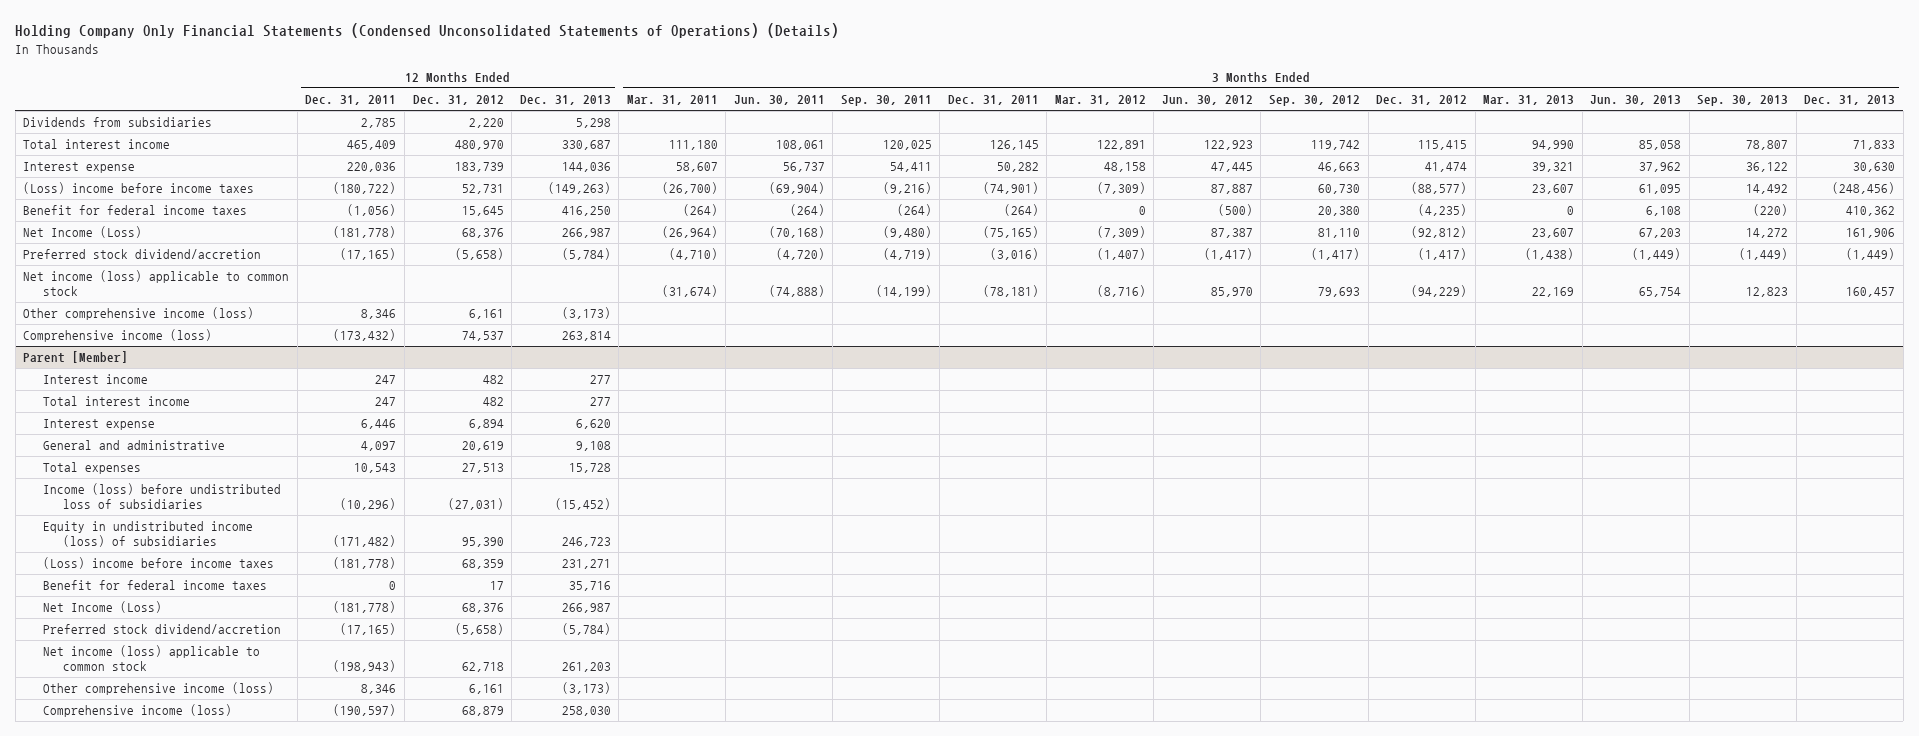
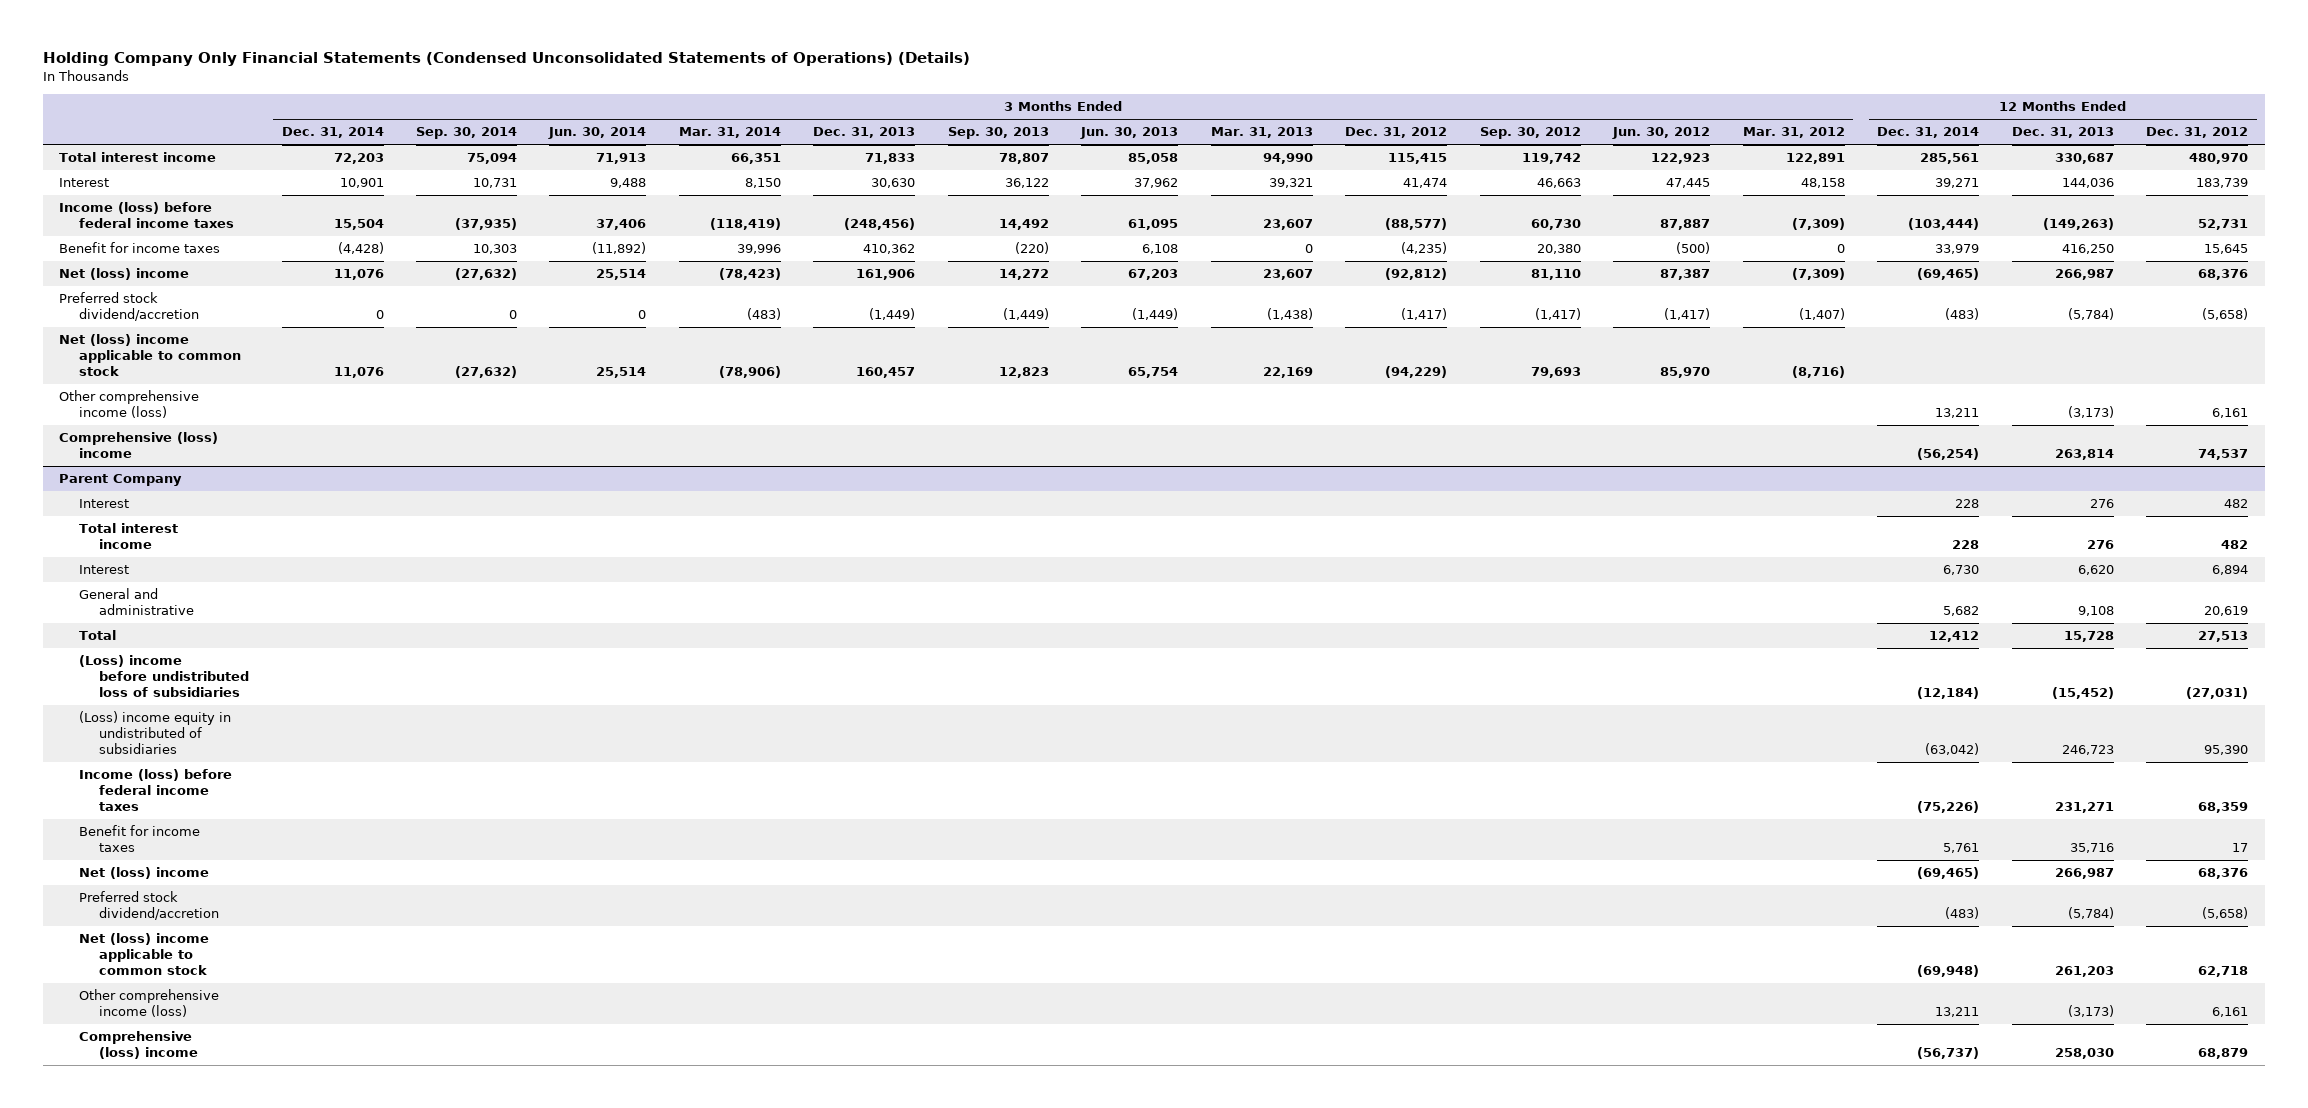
[305,95,397,106] Dec. 31, 2011 -> none
[626,95,718,106] Mar. 31, 2011 -> none
[733,95,825,106] Jun. 30, 2011 -> none
[840,95,932,107] Sep. 30, 2011 -> none
[947,95,1039,106] Dec. 31, 2011 -> none
none -> [281,127,384,139] Dec. 31, 2014
none -> [416,127,518,140] Sep. 30, 2014
none -> [548,127,647,140] Jun. 30, 2014
none -> [678,127,781,139] Mar. 31, 2014
none -> [1877,127,1980,139] Dec. 31, 2014
[23,117,213,128] Dividends from subsidiaries -> none
[23,162,136,174] Interest expense -> [59,178,110,188] Interest
[23,182,255,195] (Loss) income before income taxes -> [59,202,235,229] Income (loss) before federal income taxes
[23,205,248,216] Benefit for federal income taxes -> [59,242,221,254] Benefit for income taxes
[23,226,143,239] Net Income (Loss) -> [59,268,190,281] Net (loss) income
[23,270,290,297] Net income (loss) applicable to common stock -> [59,334,242,377] Net (loss) income applicable to common stock
[23,351,129,364] Parent [Member] -> none
[23,329,213,343] Comprehensive income (loss) -> [59,432,219,459] Comprehensive (loss) income
none -> [59,474,183,487] Parent Company
[43,374,149,385] Interest income -> [79,499,130,509] Interest
[589,375,611,385] 277 -> [2089,499,2114,509] 276
[589,397,611,407] 277 -> [2086,540,2114,550] 276
[43,419,156,431] Interest expense -> [79,565,130,575] Interest
[43,462,142,475] Total expenses -> [79,630,117,641] Total
[43,483,282,510] Income (loss) before undistributed loss of subsidiaries -> [79,655,250,698] (Loss) income before undistributed loss of subsidiaries
[43,521,254,548] Equity in undistributed income (loss) of subsidiaries -> [79,711,232,755] (Loss) income equity in undistributed of subsidiaries
[43,557,275,570] (Loss) income before income taxes -> [79,769,233,812] Income (loss) before federal income taxes
[43,580,268,591] Benefit for federal income taxes -> [79,825,201,853] Benefit for income taxes
[43,601,163,614] Net Income (Loss) -> [79,867,210,880] Net (loss) income
[43,645,261,672] Net income (loss) applicable to common stock -> [79,933,210,976] Net (loss) income applicable to common stock
[43,704,233,718] Comprehensive income (loss) -> [79,1031,199,1060] Comprehensive (loss) income

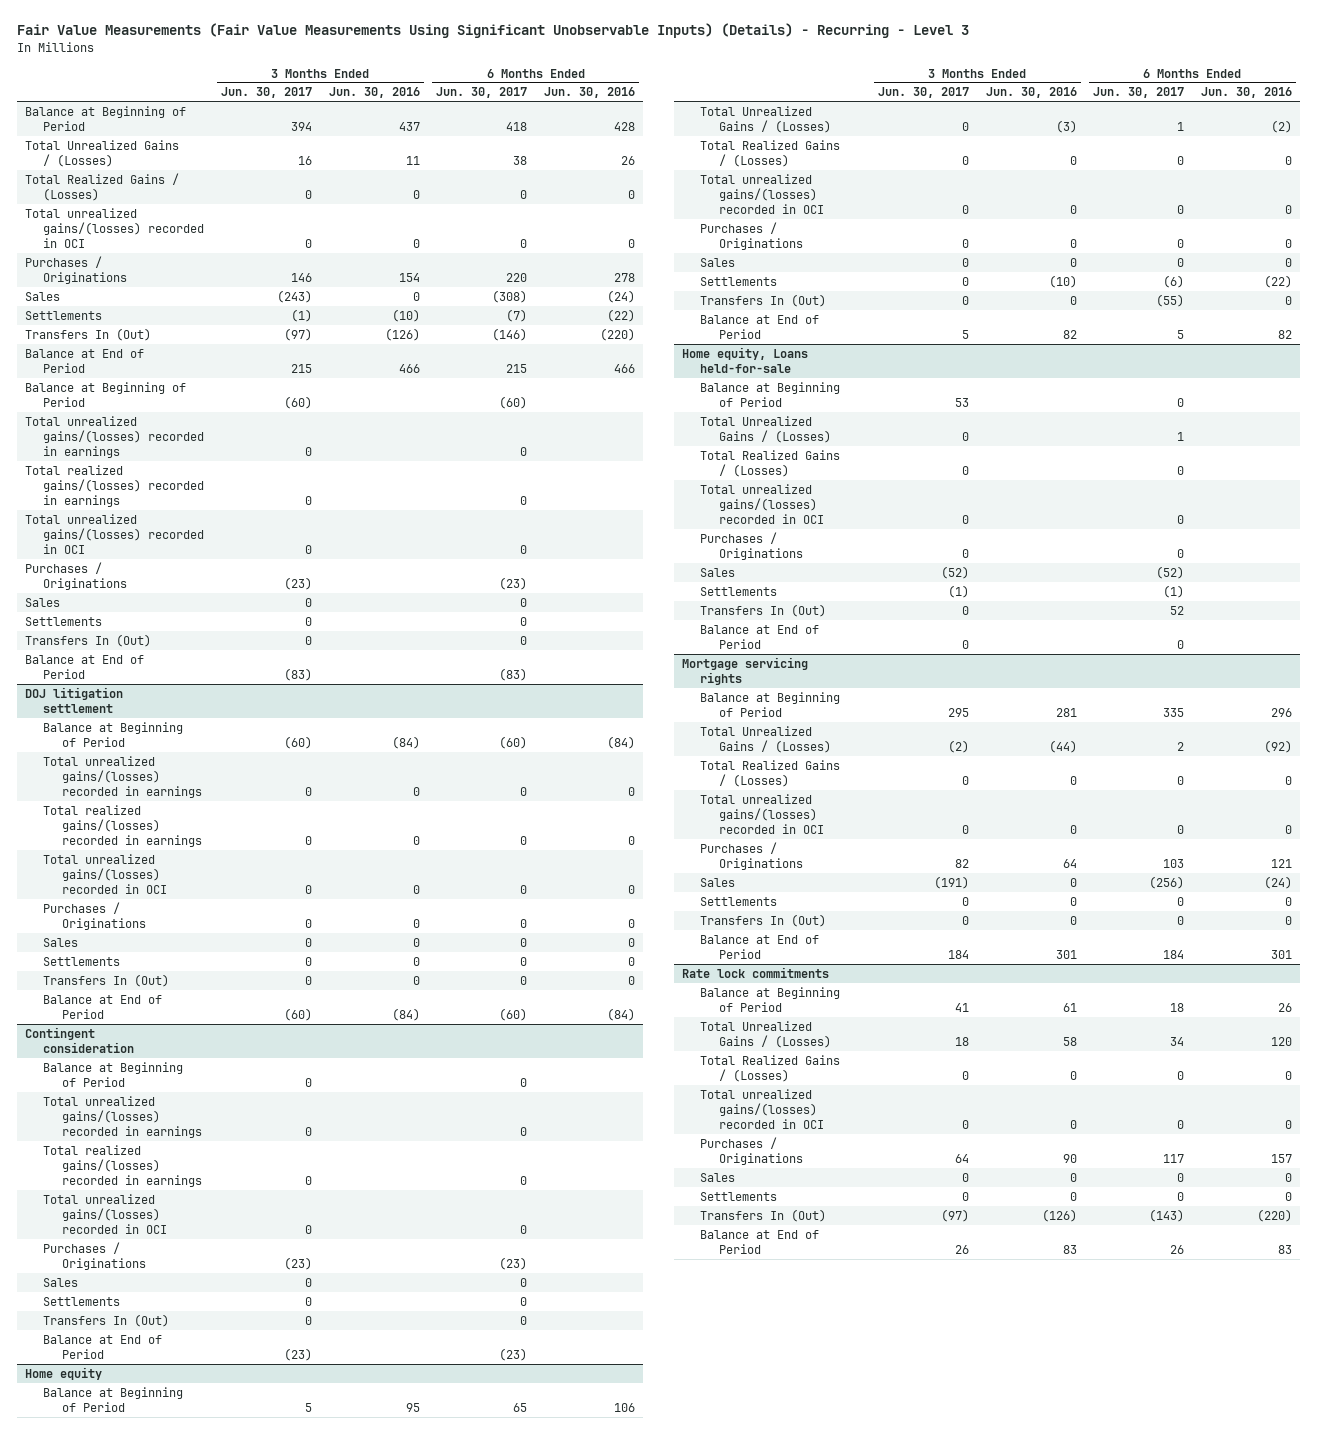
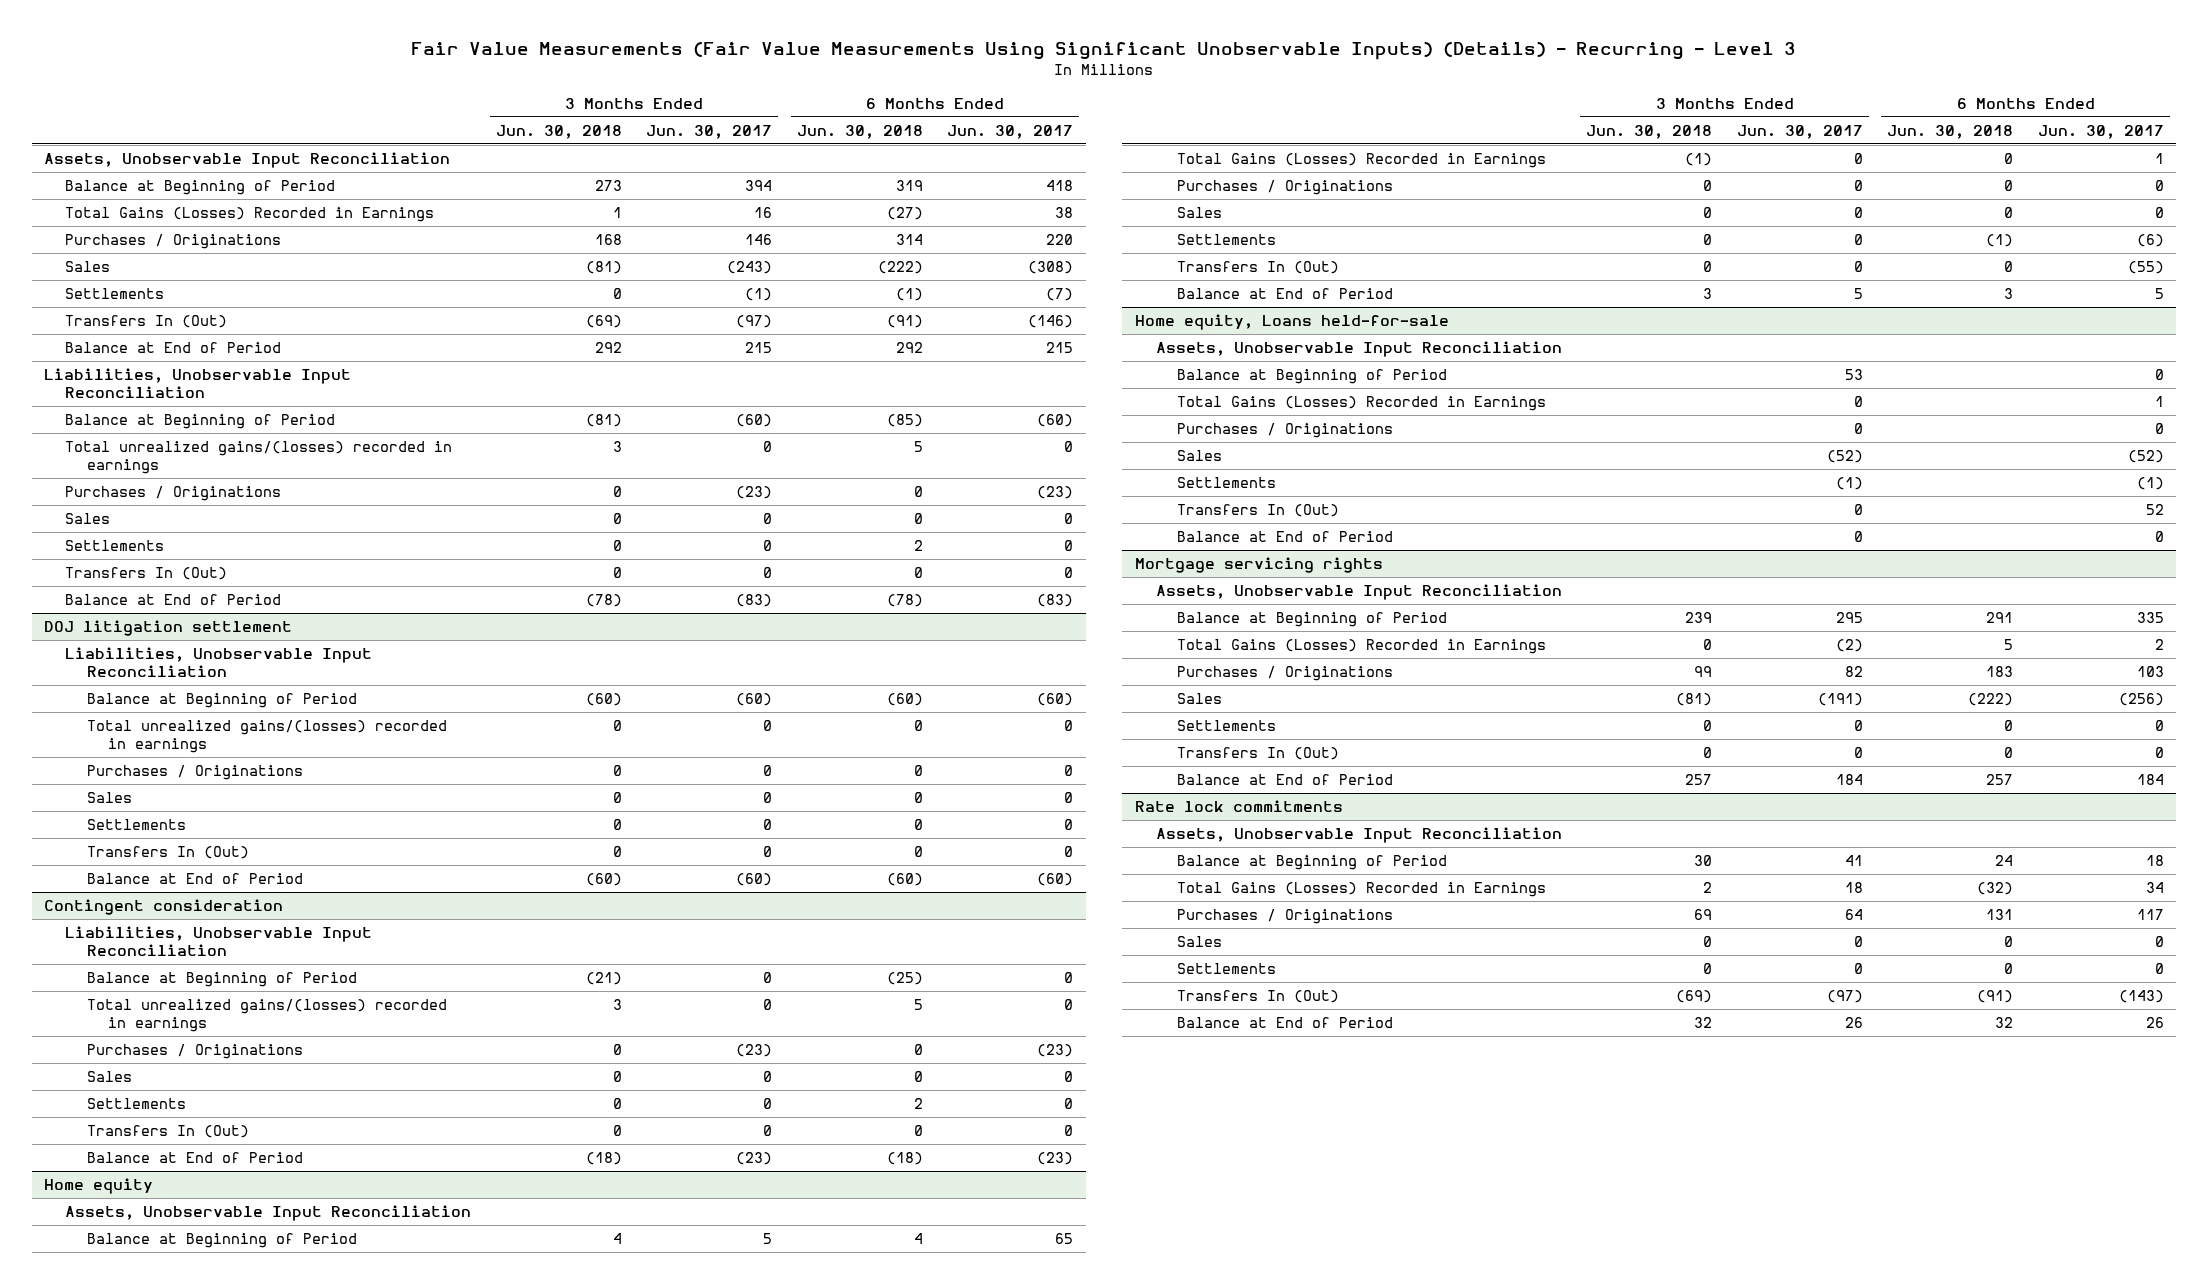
[328,87,420,99] Jun. 30, 2016 -> none
[543,87,635,99] Jun. 30, 2016 -> none
none -> [495,124,622,139] Jun. 30, 2018
none -> [796,124,923,139] Jun. 30, 2018
none -> [44,152,451,169] Assets, Unobservable Input Reconciliation
[24,172,179,201] Total Realized Gains / (Losses) -> none
[24,207,205,248] Total unrealized gains/(losses) recorded in OCI -> none
[24,139,179,167] Total Unrealized Gains / (Losses) -> [65,207,435,223] Total Gains (Losses) Recorded in Earnings
none -> [44,368,352,399] Liabilities, Unobservable Input Reconciliation
[24,464,205,507] Total realized gains/(losses) recorded in earnings -> none
[24,513,205,554] Total unrealized gains/(losses) recorded in OCI -> none
none -> [65,647,373,678] Liabilities, Unobservable Input Reconciliation
[43,804,203,847] Total realized gains/(losses) recorded in earnings -> none
[43,853,168,894] Total unrealized gains/(losses) recorded in OCI -> none
none -> [65,926,373,957] Liabilities, Unobservable Input Reconciliation
[43,1144,203,1187] Total realized gains/(losses) recorded in earnings -> none
[43,1193,168,1234] Total unrealized gains/(losses) recorded in OCI -> none
none -> [65,1205,472,1222] Assets, Unobservable Input Reconciliation
[700,139,841,167] Total Realized Gains / (Losses) -> none
[700,173,825,214] Total unrealized gains/(losses) recorded in OCI -> none
[700,105,832,133] Total Unrealized Gains / (Losses) -> [1177,153,1547,169] Total Gains (Losses) Recorded in Earnings
none -> [1155,341,1562,358] Assets, Unobservable Input Reconciliation
[700,449,841,477] Total Realized Gains / (Losses) -> none
[700,483,825,524] Total unrealized gains/(losses) recorded in OCI -> none
[700,415,832,443] Total Unrealized Gains / (Losses) -> [1177,396,1547,412] Total Gains (Losses) Recorded in Earnings
none -> [1155,584,1562,601] Assets, Unobservable Input Reconciliation
[700,759,841,787] Total Realized Gains / (Losses) -> none
[700,793,825,834] Total unrealized gains/(losses) recorded in OCI -> none
[700,725,832,753] Total Unrealized Gains / (Losses) -> [1177,639,1547,655] Total Gains (Losses) Recorded in Earnings
none -> [1155,827,1562,844] Assets, Unobservable Input Reconciliation
[700,1054,841,1082] Total Realized Gains / (Losses) -> none
[700,1088,825,1129] Total unrealized gains/(losses) recorded in OCI -> none
[700,1020,832,1048] Total Unrealized Gains / (Losses) -> [1177,882,1547,898] Total Gains (Losses) Recorded in Earnings

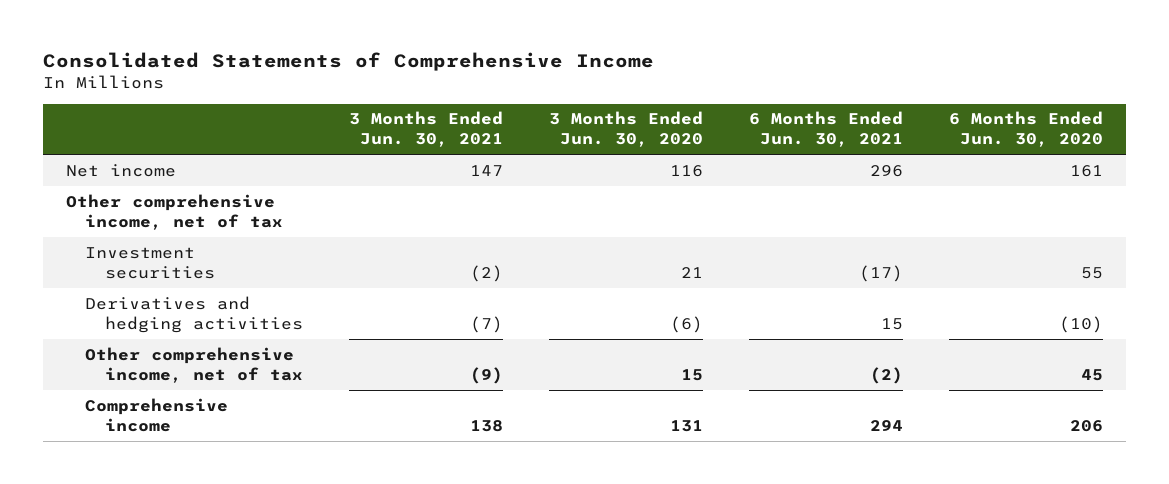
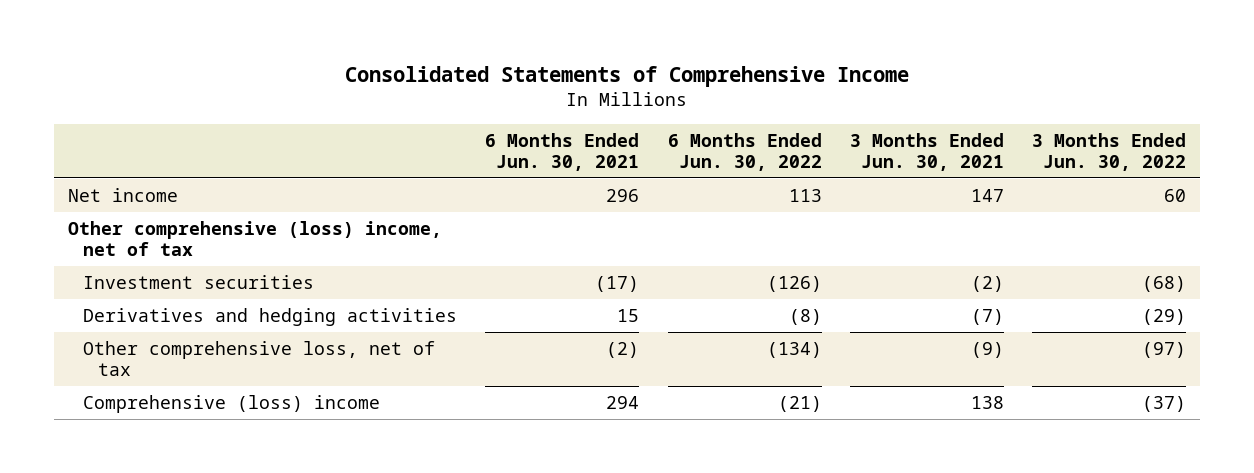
[549,111,704,148] 3 Months Ended Jun. 30, 2020 -> none
[949,111,1104,148] 6 Months Ended Jun. 30, 2020 -> none
none -> [667,132,822,171] 6 Months Ended Jun. 30, 2022
none -> [1031,132,1186,171] 3 Months Ended Jun. 30, 2022
[65,193,284,230] Other comprehensive income, net of tax -> [68,220,443,256] Other comprehensive (loss) income, net of tax
[85,346,303,383] Other comprehensive income, net of tax -> [83,340,436,376] Other comprehensive loss, net of tax
[85,397,229,432] Comprehensive income -> [83,394,381,413] Comprehensive (loss) income

